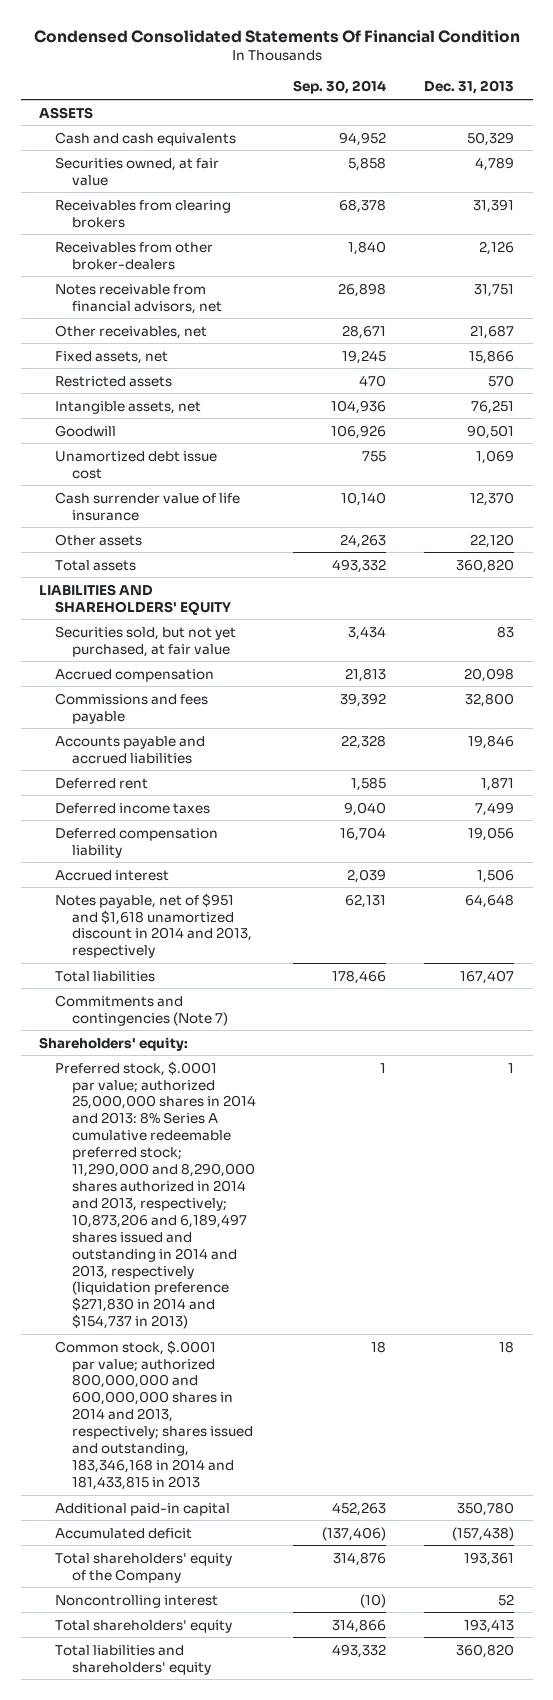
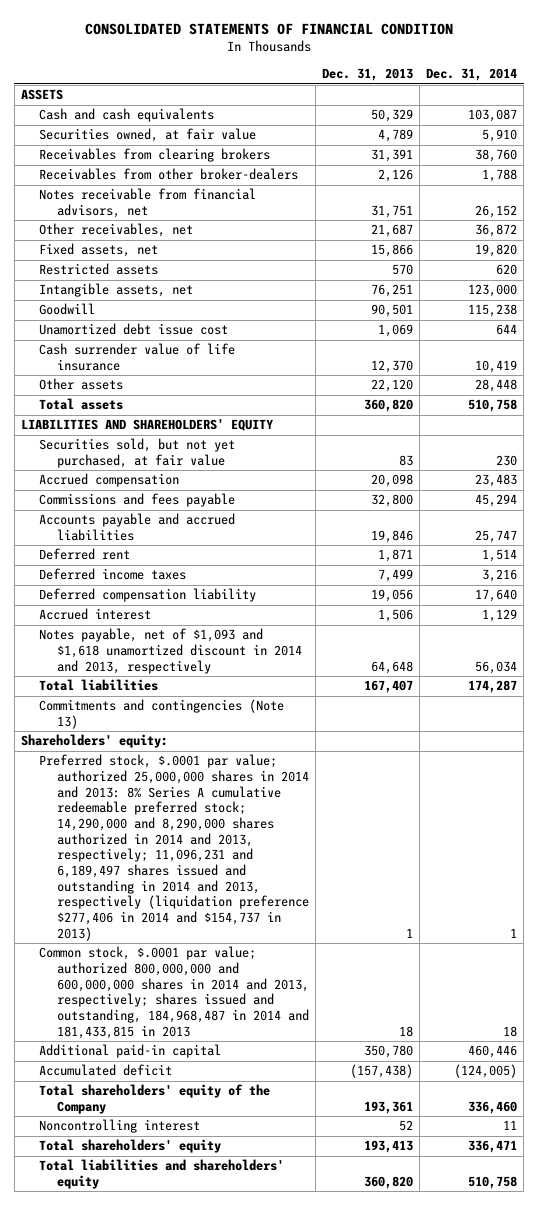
[33,29,520,43] Condensed Consolidated Statements Of Financial Condition -> [84,22,453,35] CONSOLIDATED STATEMENTS OF FINANCIAL CONDITION
[293,80,387,95] Sep. 30, 2014 -> none
none -> [426,68,518,82] Dec. 31, 2014
[55,892,252,959] Notes payable, net of $951 and $1,618 unamortized discount in 2014 and 2013, respectively -> [38,628,303,674] Notes payable, net of $1,093 and $1,618 unamortized discount in 2014 and 2013, respectively
[55,994,228,1026] Commitments and contingencies (Note 7) -> [38,699,284,730] Commitments and contingencies (Note 13)
[55,1060,256,1330] Preferred stock, $.0001 par value; authorized 25,000,000 shares in 2014 and 2013: 8% Series A cumulative redeemable preferred stock; 11,290,000 and 8,290,000 shares authorized in 2014 and 2013, respectively; 10,873,206 and 6,189,497 shares issued and outstanding in 2014 and 2013, respectively (liquidation preference $271,830 in 2014 and $154,737 in 2013) -> [38,754,310,941] Preferred stock, $.0001 par value; authorized 25,000,000 shares in 2014 and 2013: 8% Series A cumulative redeemable preferred stock; 14,290,000 and 8,290,000 shares authorized in 2014 and 2013, respectively; 11,096,231 and 6,189,497 shares issued and outstanding in 2014 and 2013, respectively (liquidation preference $277,406 in 2014 and $154,737 in 2013)
[55,1339,253,1490] Common stock, $.0001 par value; authorized 800,000,000 and 600,000,000 shares in 2014 and 2013, respectively; shares issued and outstanding, 183,346,168 in 2014 and 181,433,815 in 2013 -> [38,946,310,1039] Common stock, $.0001 par value; authorized 800,000,000 and 600,000,000 shares in 2014 and 2013, respectively; shares issued and outstanding, 184,968,487 in 2014 and 181,433,815 in 2013

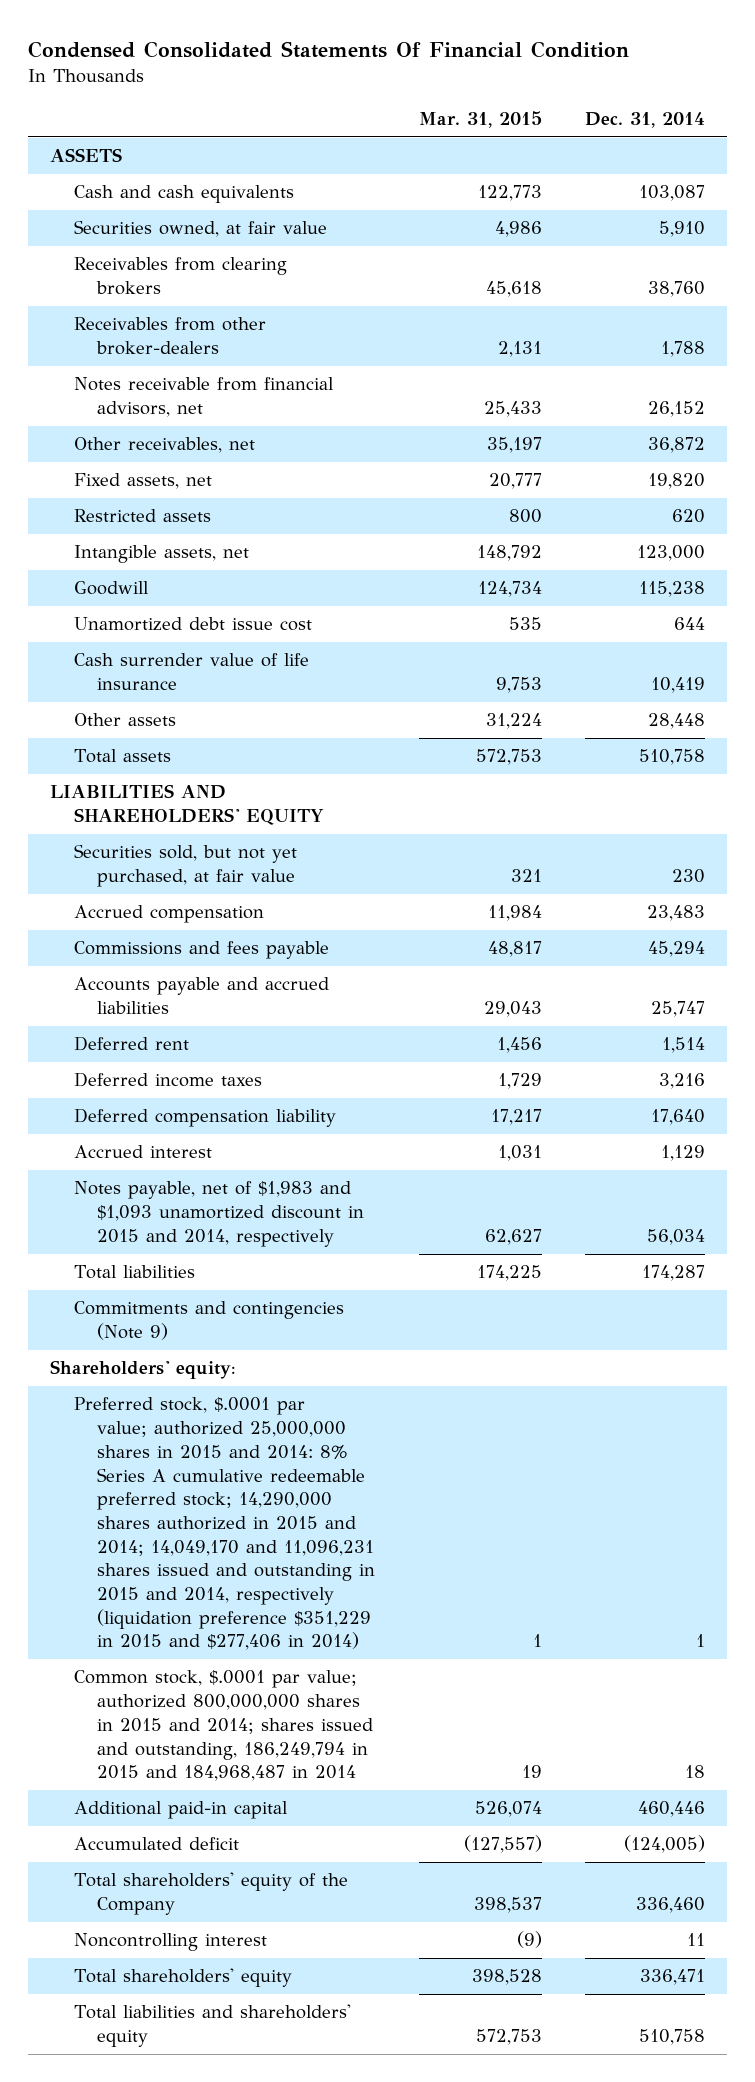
[84,22,453,35] CONSOLIDATED STATEMENTS OF FINANCIAL CONDITION -> [28,40,630,58] Condensed Consolidated Statements Of Financial Condition
[322,68,414,82] Dec. 31, 2013 -> none
none -> [418,110,542,128] Mar. 31, 2015
[38,628,303,674] Notes payable, net of $1,093 and $1,618 unamortized discount in 2014 and 2013, respectively -> [73,1181,365,1247] Notes payable, net of $1,983 and $1,093 unamortized discount in 2015 and 2014, respectively
[38,699,284,730] Commitments and contingencies (Note 13) -> [73,1301,344,1341] Commitments and contingencies (Note 9)
[38,754,310,941] Preferred stock, $.0001 par value; authorized 25,000,000 shares in 2014 and 2013: 8% Series A cumulative redeemable preferred stock; 14,290,000 and 8,290,000 shares authorized in 2014 and 2013, respectively; 11,096,231 and 6,189,497 shares issued and outstanding in 2014 and 2013, respectively (liquidation preference $277,406 in 2014 and $154,737 in 2013) -> [73,1397,376,1651] Preferred stock, $.0001 par value; authorized 25,000,000 shares in 2015 and 2014: 8% Series A cumulative redeemable preferred stock; 14,290,000 shares authorized in 2015 and 2014; 14,049,170 and 11,096,231 shares issued and outstanding in 2015 and 2014, respectively (liquidation preference $351,229 in 2015 and $277,406 in 2014)
[38,946,310,1039] Common stock, $.0001 par value; authorized 800,000,000 and 600,000,000 shares in 2014 and 2013, respectively; shares issued and outstanding, 184,968,487 in 2014 and 181,433,815 in 2013 -> [73,1670,374,1782] Common stock, $.0001 par value; authorized 800,000,000 shares in 2015 and 2014; shares issued and outstanding, 186,249,794 in 2015 and 184,968,487 in 2014

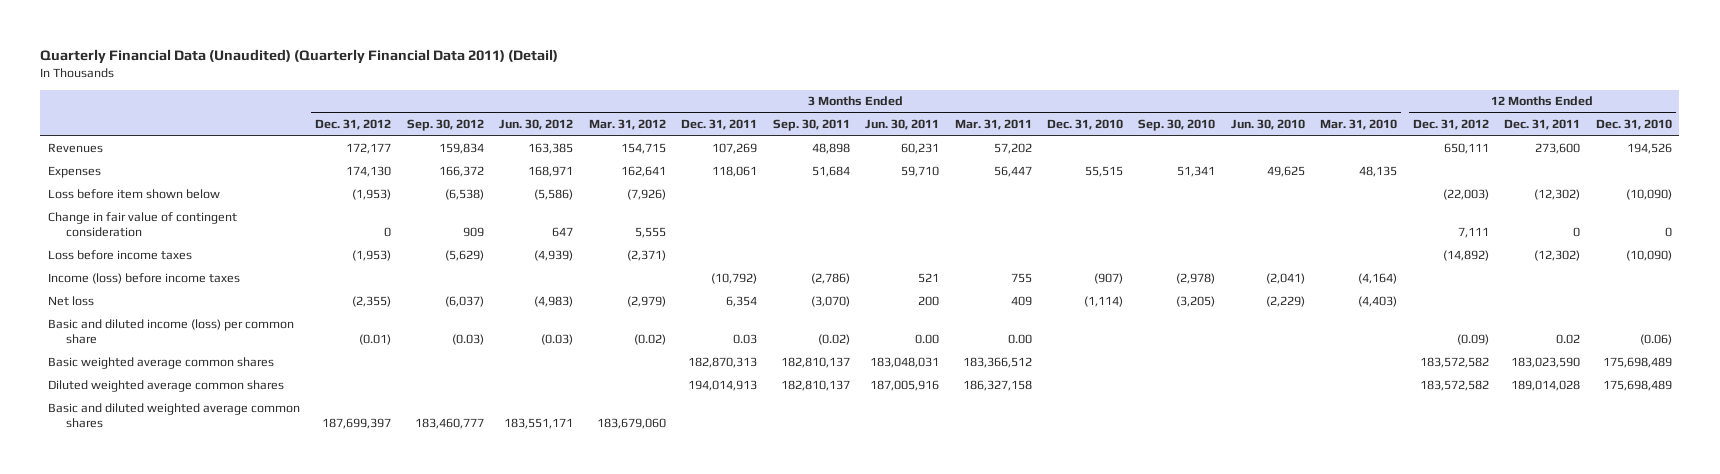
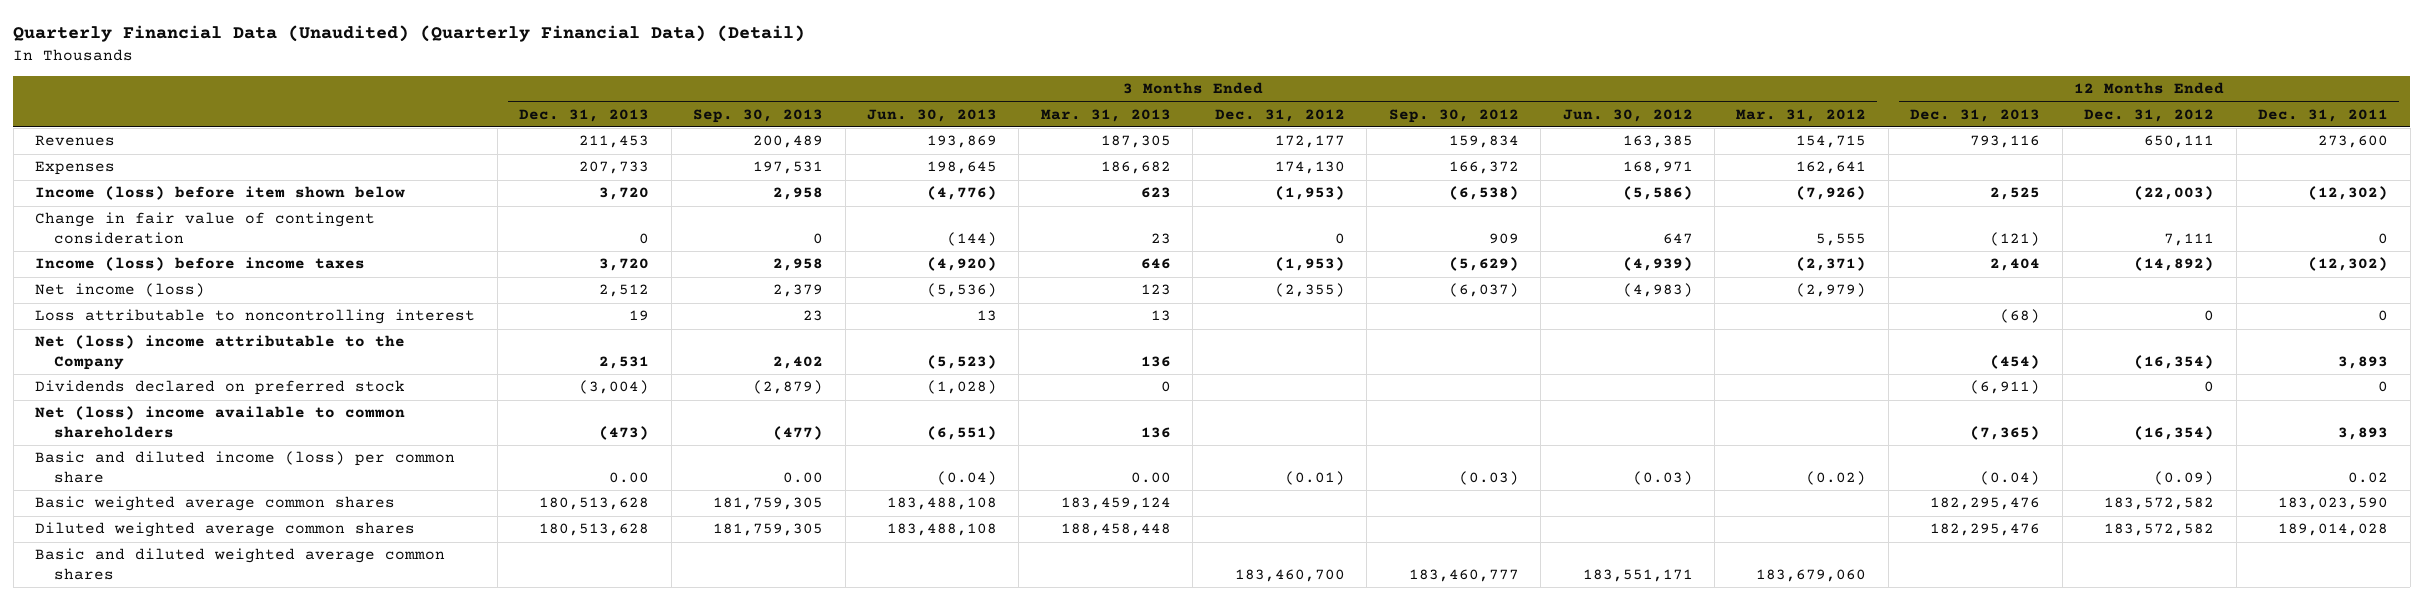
[40,48,559,64] Quarterly Financial Data (Unaudited) (Quarterly Financial Data 2011) (Detail) -> [13,25,806,43] Quarterly Financial Data (Unaudited) (Quarterly Financial Data) (Detail)
[681,119,758,131] Dec. 31, 2011 -> none
[772,119,850,132] Sep. 30, 2011 -> none
[865,119,940,131] Jun. 30, 2011 -> none
[954,119,1032,131] Mar. 31, 2011 -> none
[1046,119,1123,131] Dec. 31, 2010 -> none
[1138,119,1216,132] Sep. 30, 2010 -> none
[1230,119,1305,131] Jun. 30, 2010 -> none
[1320,119,1398,131] Mar. 31, 2010 -> none
[1595,119,1672,131] Dec. 31, 2010 -> none
none -> [519,108,650,122] Dec. 31, 2013
none -> [693,108,824,123] Sep. 30, 2013
none -> [867,108,998,122] Jun. 30, 2013
none -> [1040,108,1171,122] Mar. 31, 2013
none -> [1910,108,2041,122] Dec. 31, 2013
[47,188,220,199] Loss before item shown below -> [35,186,406,201] Income (loss) before item shown below
[47,272,240,284] Income (loss) before income taxes -> none
[47,249,192,260] Loss before income taxes -> [35,257,366,272] Income (loss) before income taxes
[47,295,94,306] Net loss -> [35,283,206,298] Net income (loss)
none -> [35,309,476,325] Loss attributable to noncontrolling interest
none -> [35,335,406,370] Net (loss) income attributable to the Company
none -> [35,380,406,396] Dividends declared on preferred stock
none -> [35,406,406,438] Net (loss) income available to common shareholders
[322,417,392,429] 187,699,397 -> [1234,568,1345,582] 183,460,700

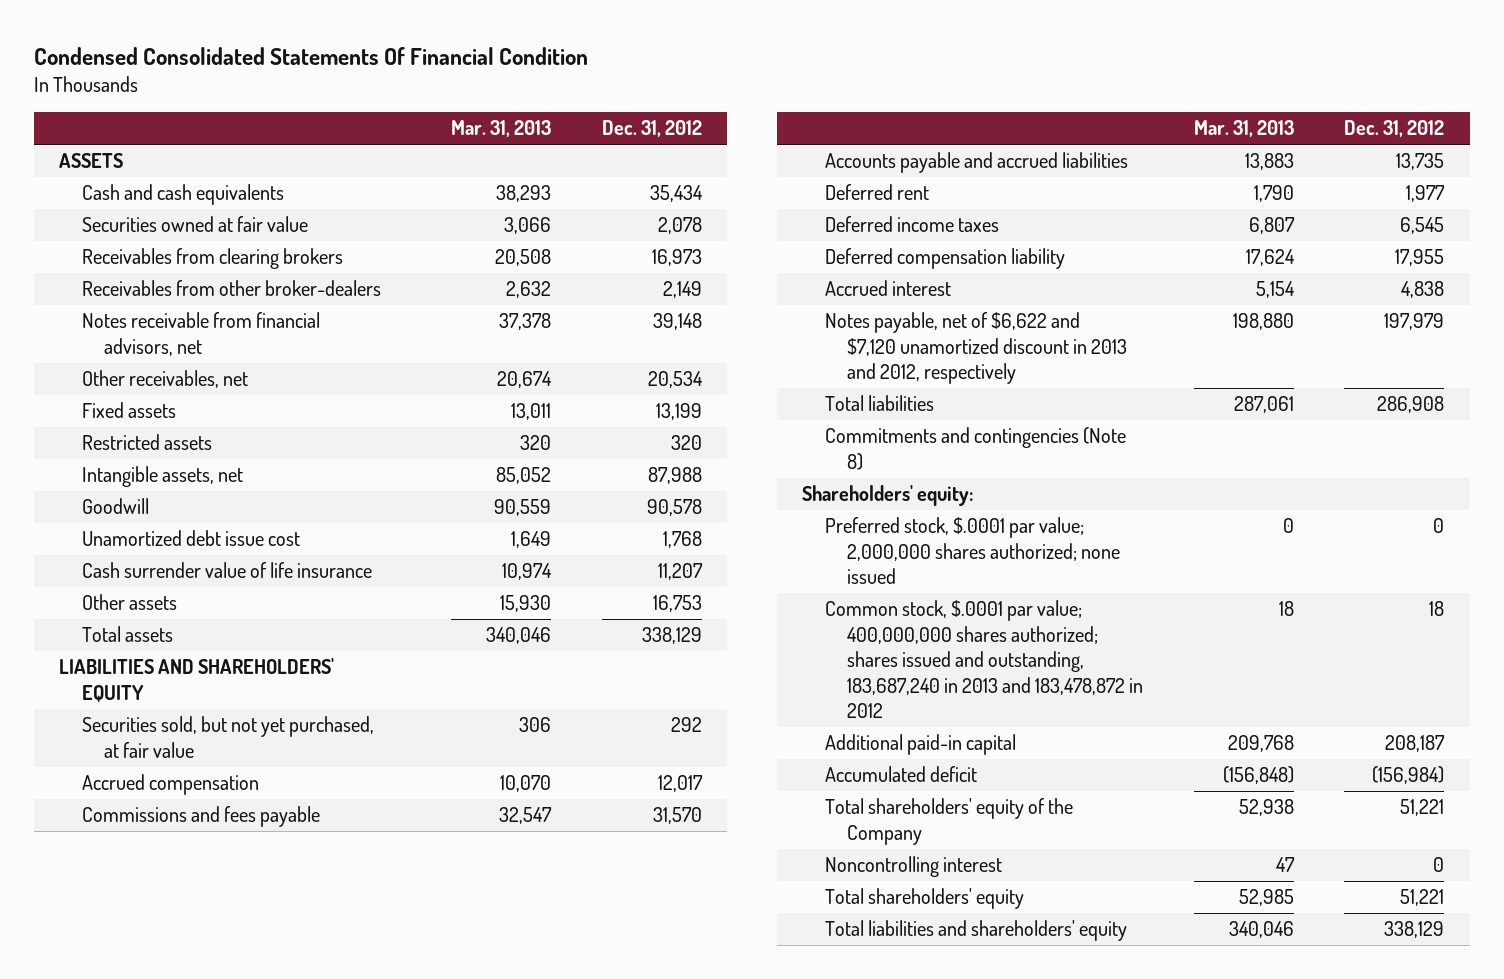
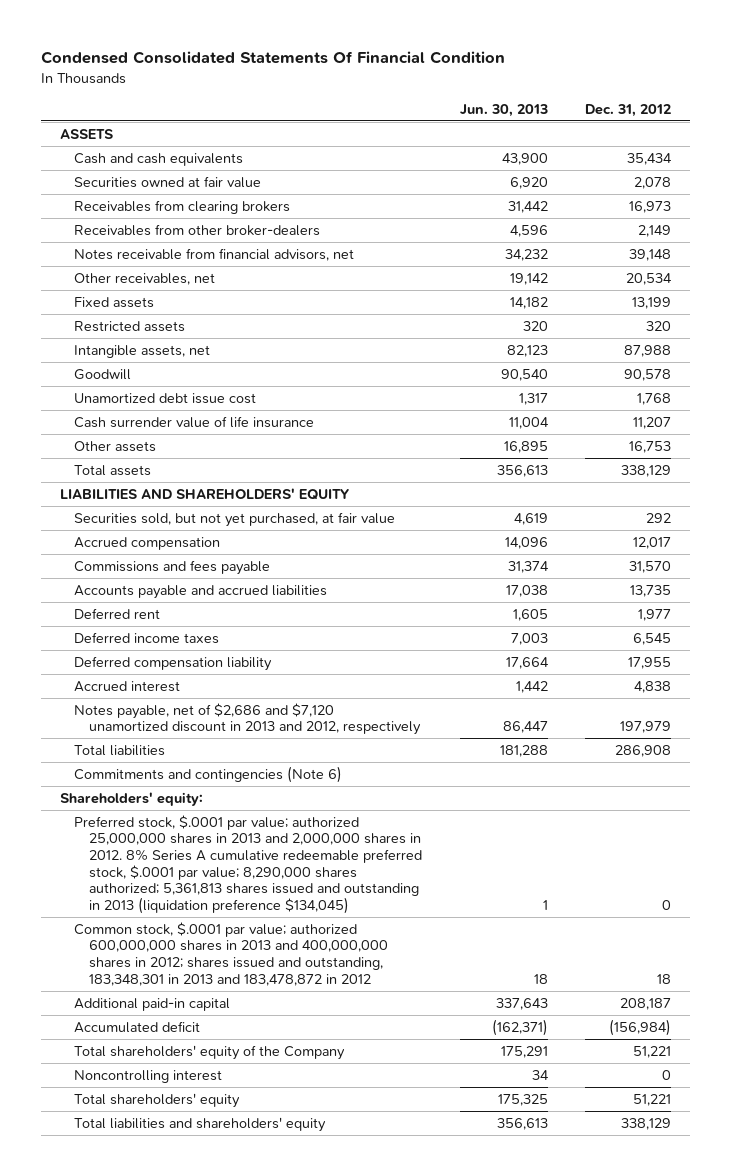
[450,120,551,138] Mar. 31, 2013 -> none
none -> [459,103,548,117] Jun. 30, 2013
[824,312,1127,385] Notes payable, net of $6,622 and $7,120 unamortized discount in 2013 and 2012, respectively -> [74,702,421,736] Notes payable, net of $2,686 and $7,120 unamortized discount in 2013 and 2012, respectively
[824,427,1126,470] Commitments and contingencies (Note 8) -> [74,765,343,783] Commitments and contingencies (Note 6)
[824,517,1120,585] Preferred stock, $.0001 par value; 2,000,000 shares authorized; none issued -> [74,814,422,915] Preferred stock, $.0001 par value; authorized 25,000,000 shares in 2013 and 2,000,000 shares in 2012. 8% Series A cumulative redeemable preferred stock, $.0001 par value; 8,290,000 shares authorized; 5,361,813 shares issued and outstanding in 2013 (liquidation preference $134,045)
[824,600,1143,719] Common stock, $.0001 par value; 400,000,000 shares authorized; shares issued and outstanding, 183,687,240 in 2013 and 183,478,872 in 2012 -> [74,921,388,986] Common stock, $.0001 par value; authorized 600,000,000 shares in 2013 and 400,000,000 shares in 2012; shares issued and outstanding, 183,348,301 in 2013 and 183,478,872 in 2012

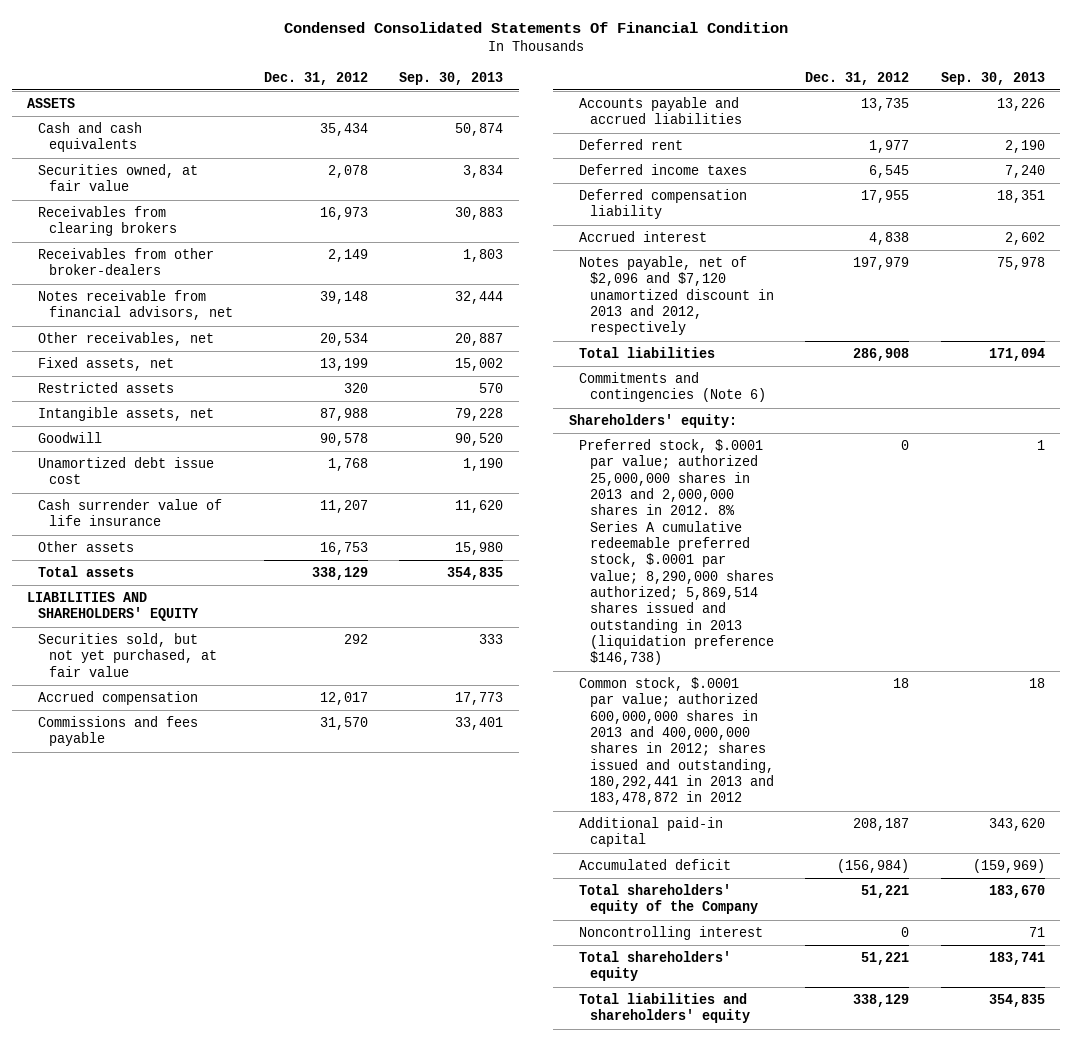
[459,103,548,117] Jun. 30, 2013 -> none
none -> [399,71,504,85] Sep. 30, 2013
[74,175,262,188] Securities owned at fair value -> [38,164,199,192] Securities owned, at fair value
[74,296,155,308] Fixed assets -> [38,357,175,372] Fixed assets, net
[74,702,421,736] Notes payable, net of $2,686 and $7,120 unamortized discount in 2013 and 2012, respectively -> [579,256,775,336] Notes payable, net of $2,096 and $7,120 unamortized discount in 2013 and 2012, respectively
[74,814,422,915] Preferred stock, $.0001 par value; authorized 25,000,000 shares in 2013 and 2,000,000 shares in 2012. 8% Series A cumulative redeemable preferred stock, $.0001 par value; 8,290,000 shares authorized; 5,361,813 shares issued and outstanding in 2013 (liquidation preference $134,045) -> [579,439,775,666] Preferred stock, $.0001 par value; authorized 25,000,000 shares in 2013 and 2,000,000 shares in 2012. 8% Series A cumulative redeemable preferred stock, $.0001 par value; 8,290,000 shares authorized; 5,869,514 shares issued and outstanding in 2013 (liquidation preference $146,738)
[74,921,388,986] Common stock, $.0001 par value; authorized 600,000,000 shares in 2013 and 400,000,000 shares in 2012; shares issued and outstanding, 183,348,301 in 2013 and 183,478,872 in 2012 -> [579,677,775,806] Common stock, $.0001 par value; authorized 600,000,000 shares in 2013 and 400,000,000 shares in 2012; shares issued and outstanding, 180,292,441 in 2013 and 183,478,872 in 2012

